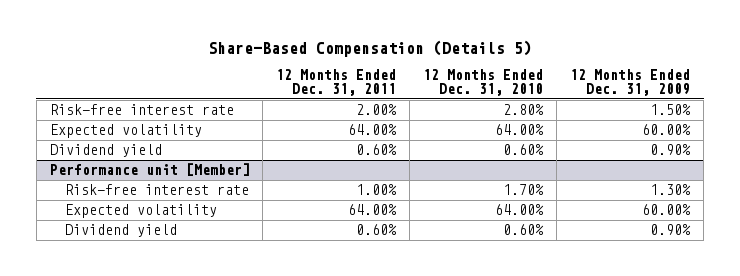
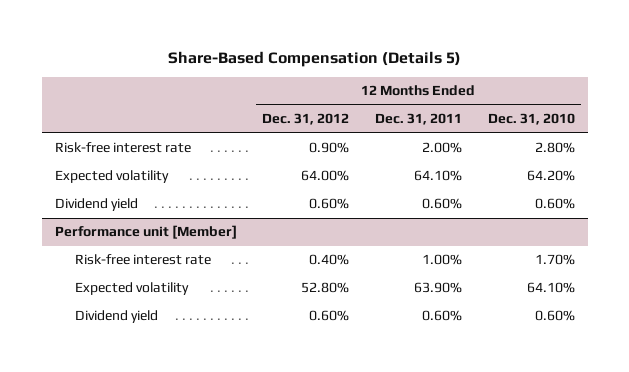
[570,69,691,97] 12 Months Ended Dec. 31, 2009 -> none
none -> [262,113,350,126] Dec. 31, 2012
[348,124,398,136] 64.00% -> [413,170,462,182] 64.10%
[495,124,545,136] 64.00% -> [526,170,575,182] 64.20%
[348,204,398,216] 64.00% -> [413,282,462,294] 63.90%
[495,204,545,216] 64.00% -> [526,282,575,294] 64.10%

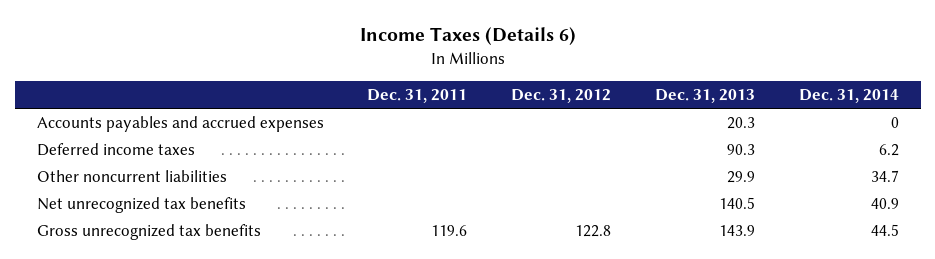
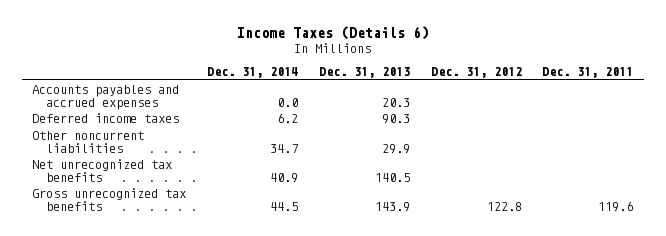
[890,117,899,129] 0 -> [277,97,299,107] 0.0

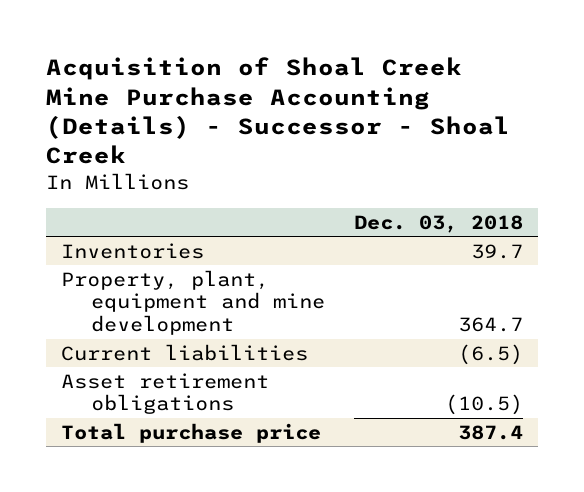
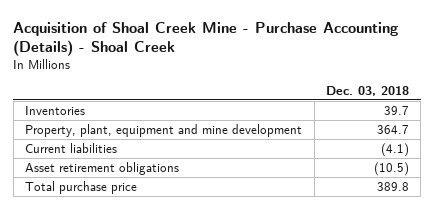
[45,57,510,165] Acquisition of Shoal Creek Mine Purchase Accounting (Details) - Successor - Shoal Creek -> [13,21,399,56] Acquisition of Shoal Creek Mine - Purchase Accounting (Details) - Shoal Creek
[458,343,524,365] (6.5) -> [380,142,409,157] (4.1)
[458,424,524,440] 387.4 -> [376,181,409,191] 389.8

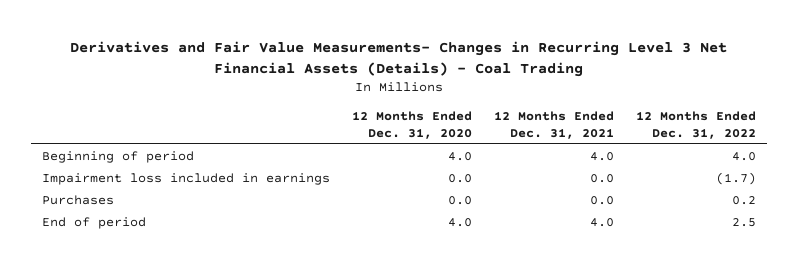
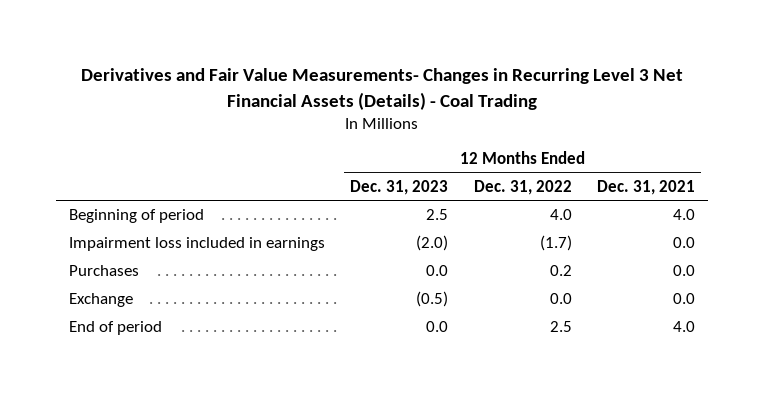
[351,111,472,139] 12 Months Ended Dec. 31, 2020 -> none
none -> [350,179,449,195] Dec. 31, 2023
none -> [68,293,133,308] Exchange

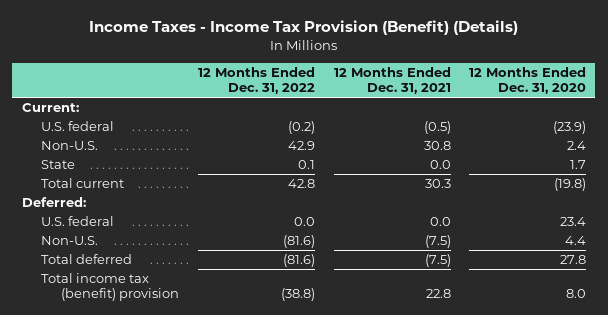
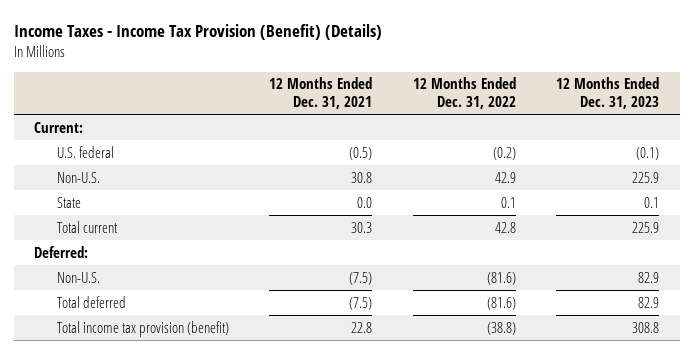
[469,66,587,95] 12 Months Ended Dec. 31, 2020 -> none
none -> [556,77,660,109] 12 Months Ended Dec. 31, 2023
[41,215,115,226] U.S. federal -> none
[41,272,180,302] Total income tax (benefit) provision -> [56,320,229,337] Total income tax provision (benefit)

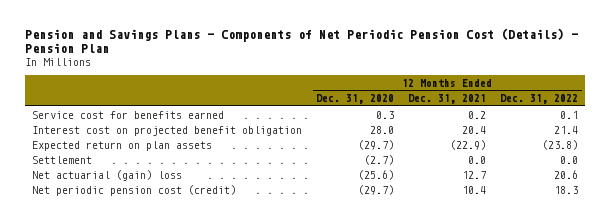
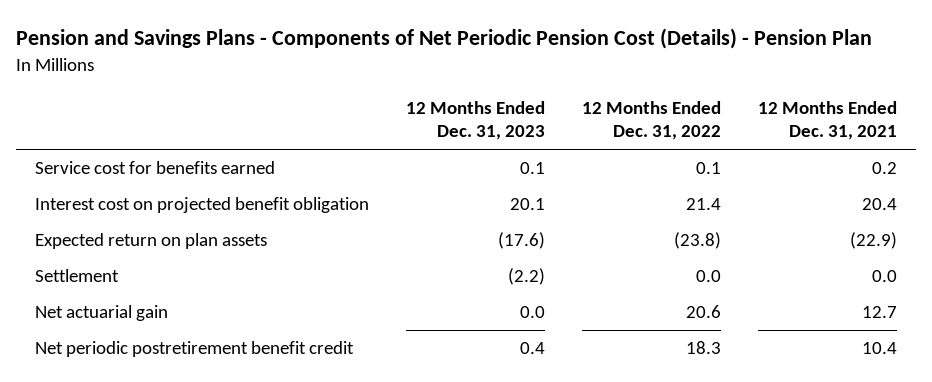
[316,94,395,105] Dec. 31, 2020 -> none
none -> [406,100,546,141] 12 Months Ended Dec. 31, 2023
[32,169,183,181] Net actuarial (gain) loss -> [34,305,168,322] Net actuarial gain
[32,184,237,196] Net periodic pension cost (credit) -> [34,341,354,358] Net periodic postretirement benefit credit

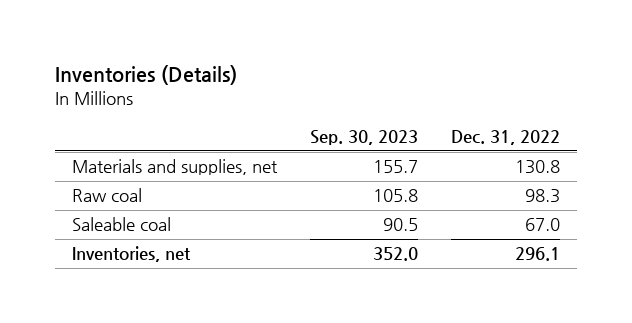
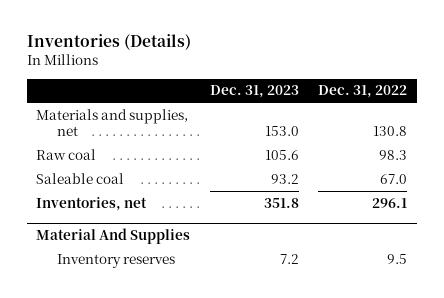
[310,129,419,145] Sep. 30, 2023 -> none
none -> [209,85,299,99] Dec. 31, 2023
none -> [36,228,191,245] Material And Supplies
none -> [57,253,176,268] Inventory reserves

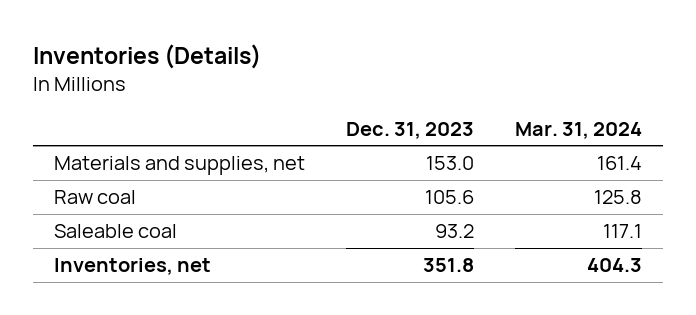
[318,85,408,99] Dec. 31, 2022 -> none
none -> [515,121,643,139] Mar. 31, 2024
[36,228,191,245] Material And Supplies -> none
[57,253,176,268] Inventory reserves -> none

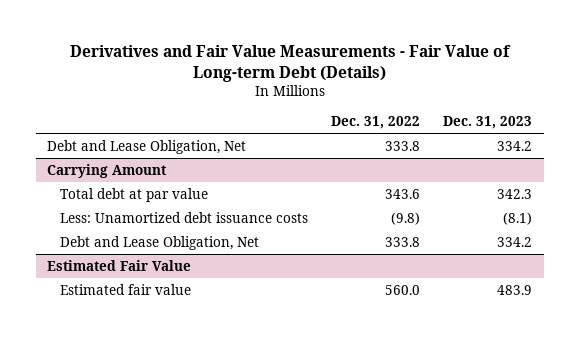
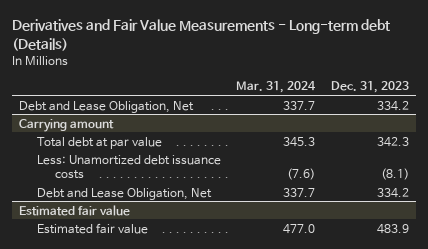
[69,44,511,82] Derivatives and Fair Value Measurements - Fair Value of Long-term Debt (Details) -> [11,19,390,51] Derivatives and Fair Value Measurements - Long-term debt (Details)
[331,116,421,130] Dec. 31, 2022 -> none
none -> [236,81,317,94] Mar. 31, 2024
[47,163,168,178] Carrying Amount -> [19,118,115,132] Carrying amount
[47,259,192,271] Estimated Fair Value -> [19,204,131,216] Estimated fair value

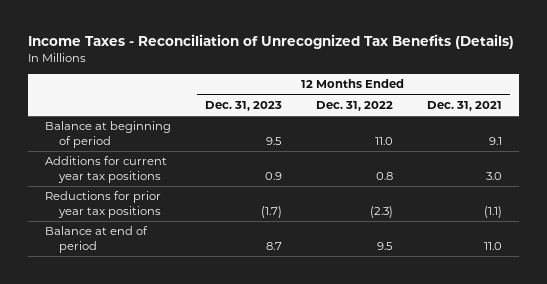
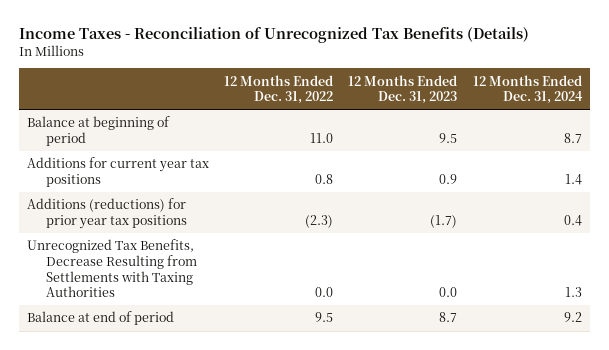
[426,100,502,111] Dec. 31, 2021 -> none
none -> [472,74,583,105] 12 Months Ended Dec. 31, 2024
[45,191,162,219] Reductions for prior year tax positions -> [26,198,188,229] Additions (reductions) for prior year tax positions
none -> [26,239,198,298] Unrecognized Tax Benefits, Decrease Resulting from Settlements with Taxing Authorities

